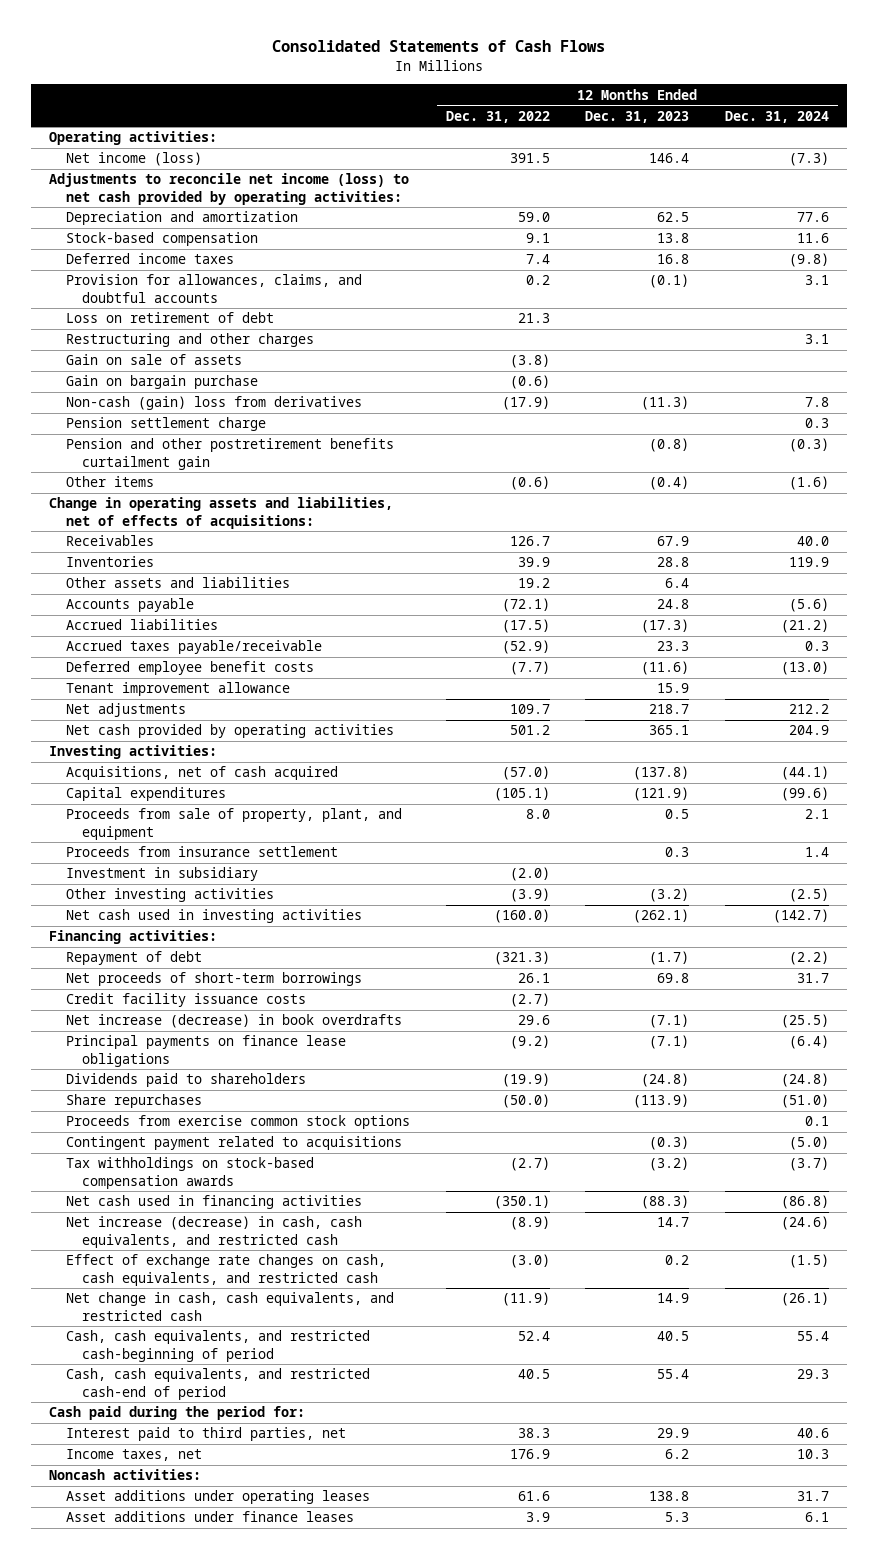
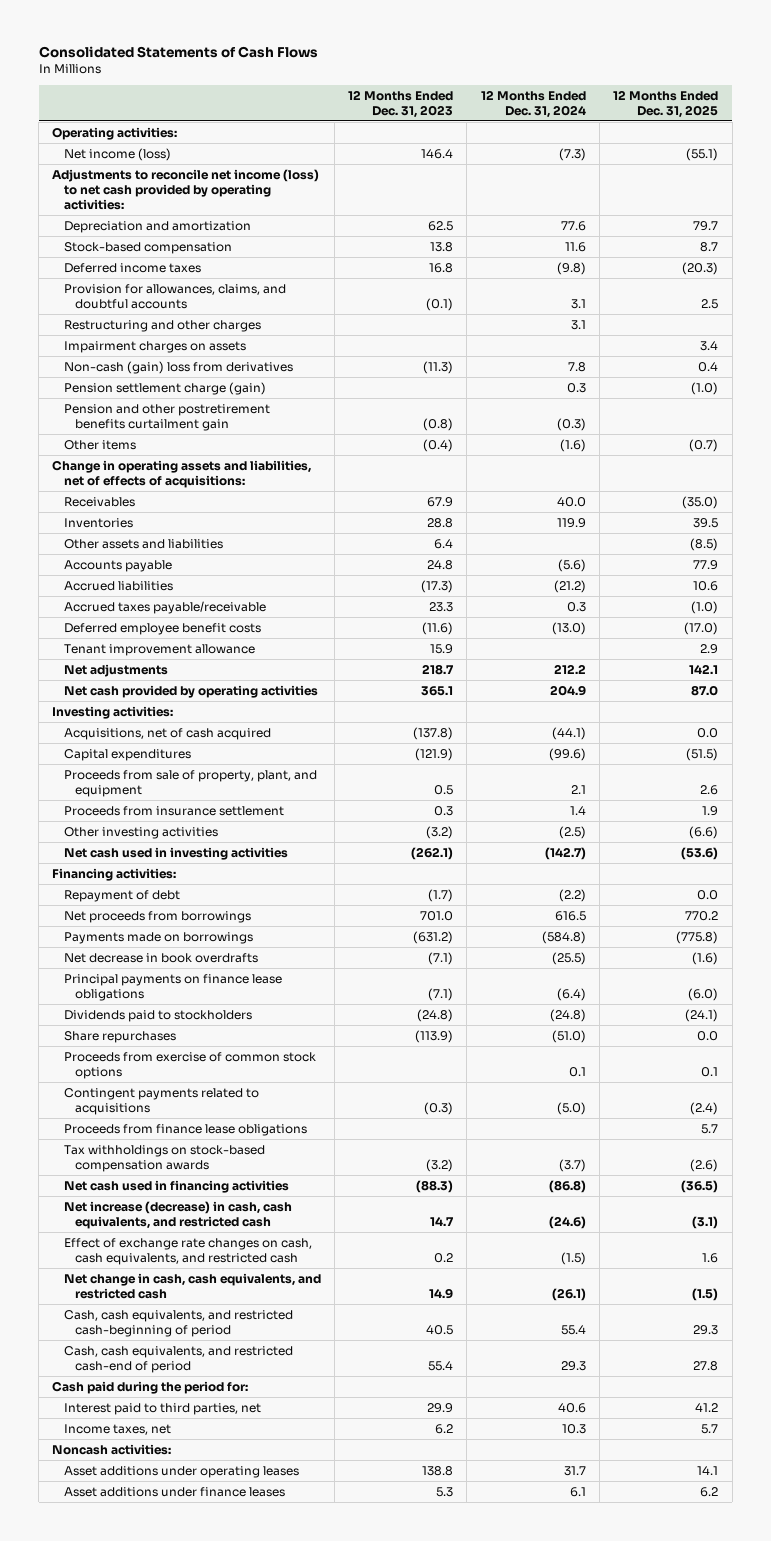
[445,110,550,123] Dec. 31, 2022 -> none
none -> [613,89,719,118] 12 Months Ended Dec. 31, 2025
[65,312,274,324] Loss on retirement of debt -> none
[65,354,242,366] Gain on sale of assets -> none
[65,375,258,390] Gain on bargain purchase -> none
none -> [63,340,246,353] Impairment charges on assets
[65,417,266,432] Pension settlement charge -> [63,381,266,395] Pension settlement charge (gain)
[65,867,258,882] Investment in subsidiary -> none
[65,972,362,987] Net proceeds of short-term borrowings -> none
[65,993,306,1008] Credit facility issuance costs -> none
none -> [63,910,251,923] Net proceeds from borrowings
none -> [63,931,253,944] Payments made on borrowings
[65,1014,402,1029] Net increase (decrease) in book overdrafts -> [63,952,258,963] Net decrease in book overdrafts
[65,1073,306,1088] Dividends paid to shareholders -> [63,1009,252,1022] Dividends paid to stockholders
[65,1115,410,1130] Proceeds from exercise common stock options -> [63,1051,316,1079] Proceeds from exercise of common stock options
[65,1136,402,1151] Contingent payment related to acquisitions -> [63,1087,259,1115] Contingent payments related to acquisitions
none -> [63,1123,307,1136] Proceeds from finance lease obligations

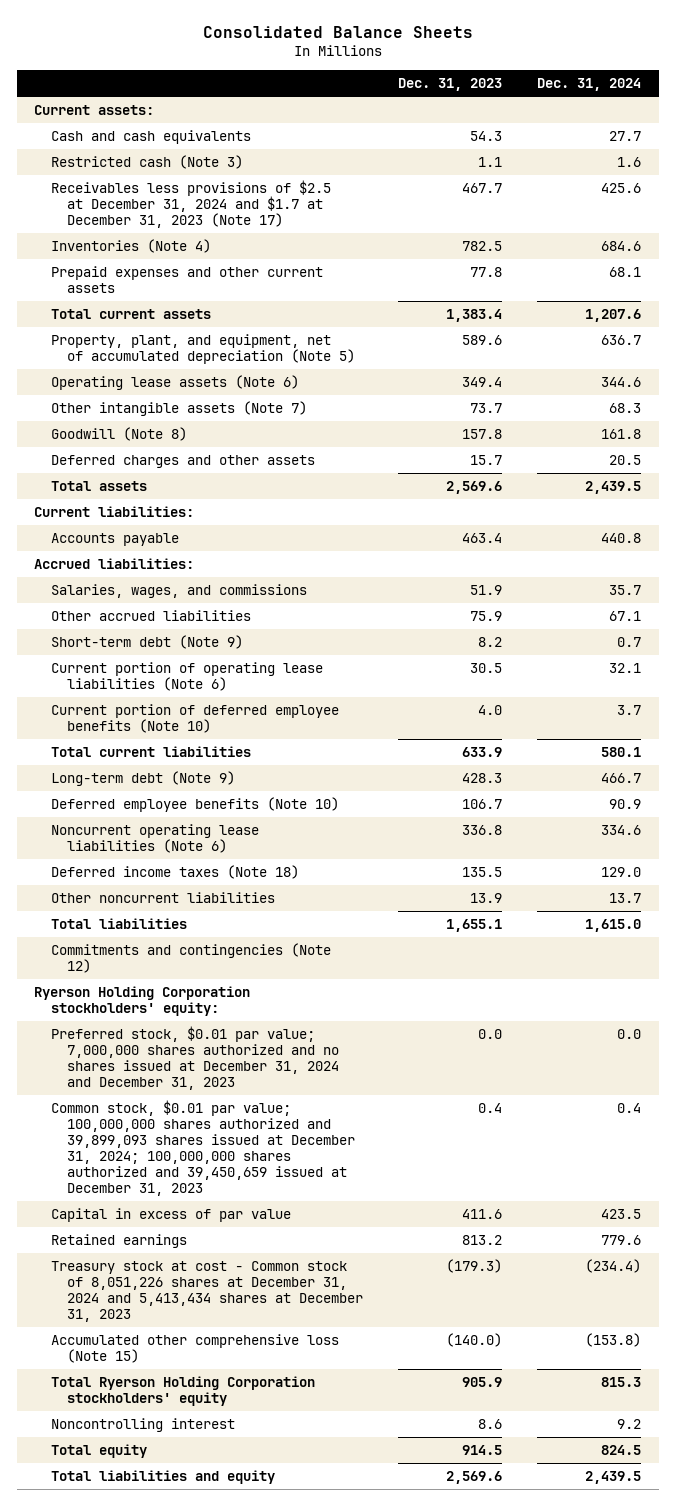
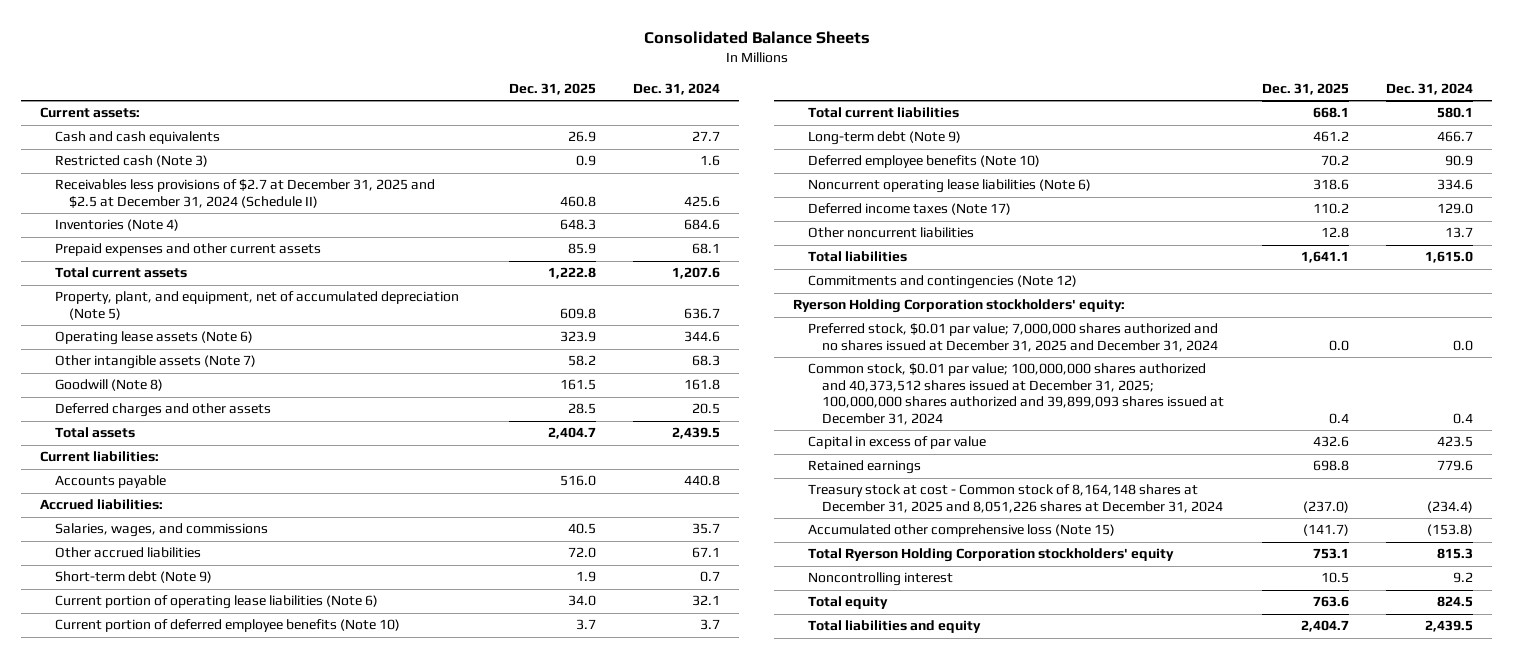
[398,77,503,91] Dec. 31, 2023 -> none
none -> [508,83,596,96] Dec. 31, 2025
[50,180,331,229] Receivables less provisions of $2.5 at December 31, 2024 and $1.7 at December 31, 2023 (Note 17) -> [54,179,435,208] Receivables less provisions of $2.7 at December 31, 2025 and $2.5 at December 31, 2024 (Schedule II)
[50,865,299,880] Deferred income taxes (Note 18) -> [807,203,1011,216] Deferred income taxes (Note 17)
[50,1026,340,1091] Preferred stock, $0.01 par value; 7,000,000 shares authorized and no shares issued at December 31, 2024 and December 31, 2023 -> [807,323,1219,352] Preferred stock, $0.01 par value; 7,000,000 shares authorized and no shares issued at December 31, 2025 and December 31, 2024
[50,1100,356,1197] Common stock, $0.01 par value; 100,000,000 shares authorized and 39,899,093 shares issued at December 31, 2024; 100,000,000 shares authorized and 39,450,659 issued at December 31, 2023 -> [807,363,1225,425] Common stock, $0.01 par value; 100,000,000 shares authorized and 40,373,512 shares issued at December 31, 2025; 100,000,000 shares authorized and 39,899,093 shares issued at December 31, 2024
[50,1261,364,1323] Treasury stock at cost - Common stock of 8,051,226 shares at December 31, 2024 and 5,413,434 shares at December 31, 2023 -> [807,484,1224,513] Treasury stock at cost - Common stock of 8,164,148 shares at December 31, 2025 and 8,051,226 shares at December 31, 2024

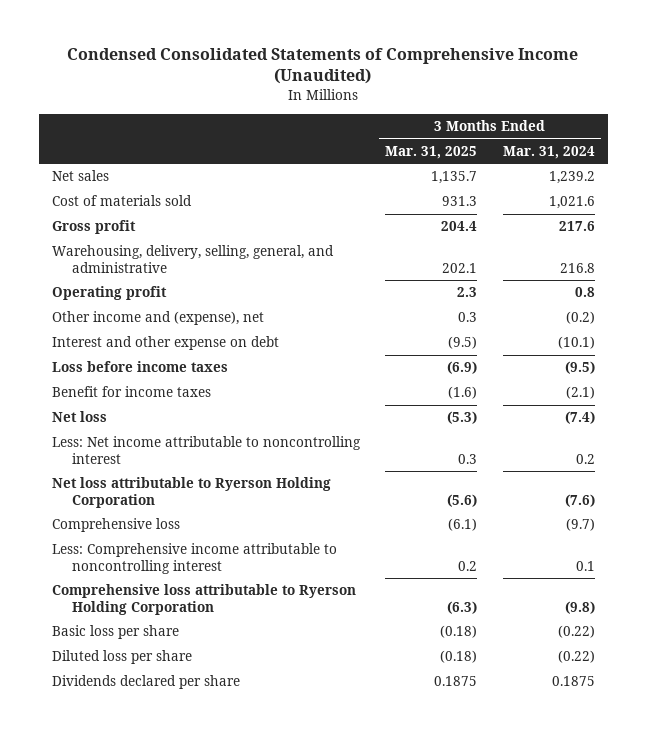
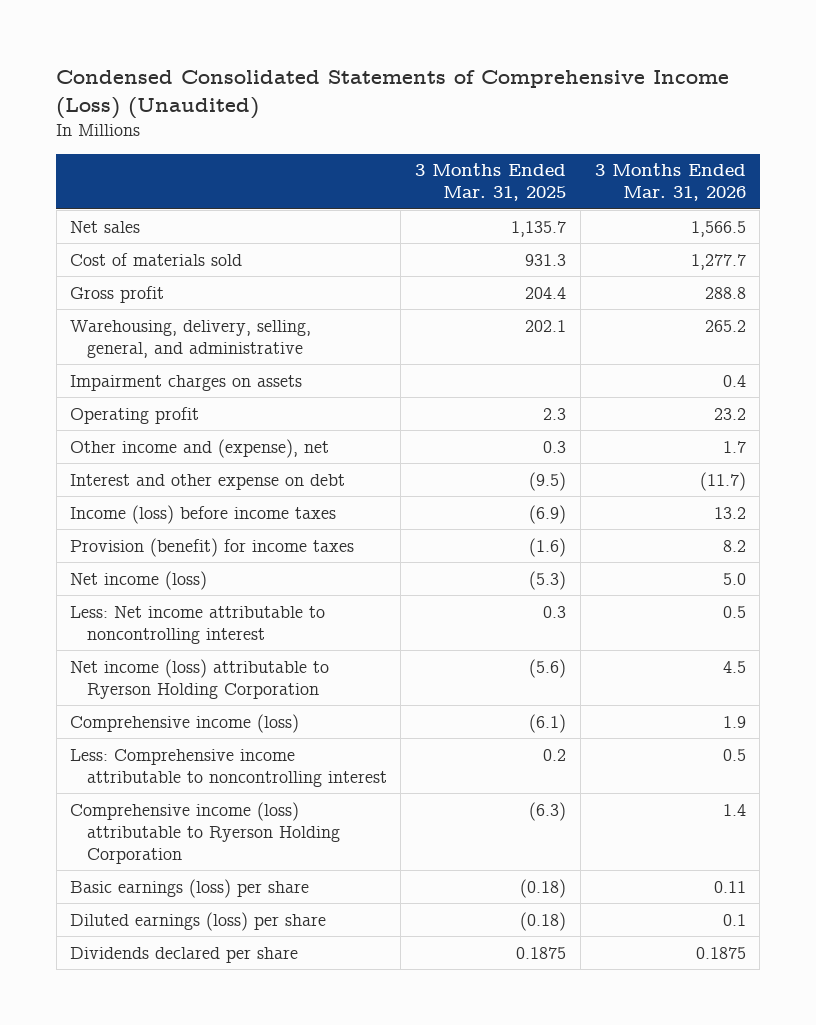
[67,48,579,85] Condensed Consolidated Statements of Comprehensive Income (Unaudited) -> [56,69,730,119] Condensed Consolidated Statements of Comprehensive Income (Loss) (Unaudited)
[502,145,595,159] Mar. 31, 2024 -> none
none -> [594,163,746,202] 3 Months Ended Mar. 31, 2026
none -> [70,374,303,391] Impairment charges on assets
[51,361,228,373] Loss before income taxes -> [70,504,337,524] Income (loss) before income taxes
[51,386,211,398] Benefit for income taxes -> [70,537,355,557] Provision (benefit) for income taxes
[51,411,107,423] Net loss -> [70,570,208,590] Net income (loss)
[51,477,331,508] Net loss attributable to Ryerson Holding Corporation -> [70,658,330,699] Net income (loss) attributable to Ryerson Holding Corporation
[51,518,180,533] Comprehensive loss -> [70,713,300,733] Comprehensive income (loss)
[51,584,356,615] Comprehensive loss attributable to Ryerson Holding Corporation -> [70,801,340,864] Comprehensive income (loss) attributable to Ryerson Holding Corporation
[51,625,179,640] Basic loss per share -> [70,878,310,898] Basic earnings (loss) per share
[51,650,192,665] Diluted loss per share -> [70,911,327,931] Diluted earnings (loss) per share

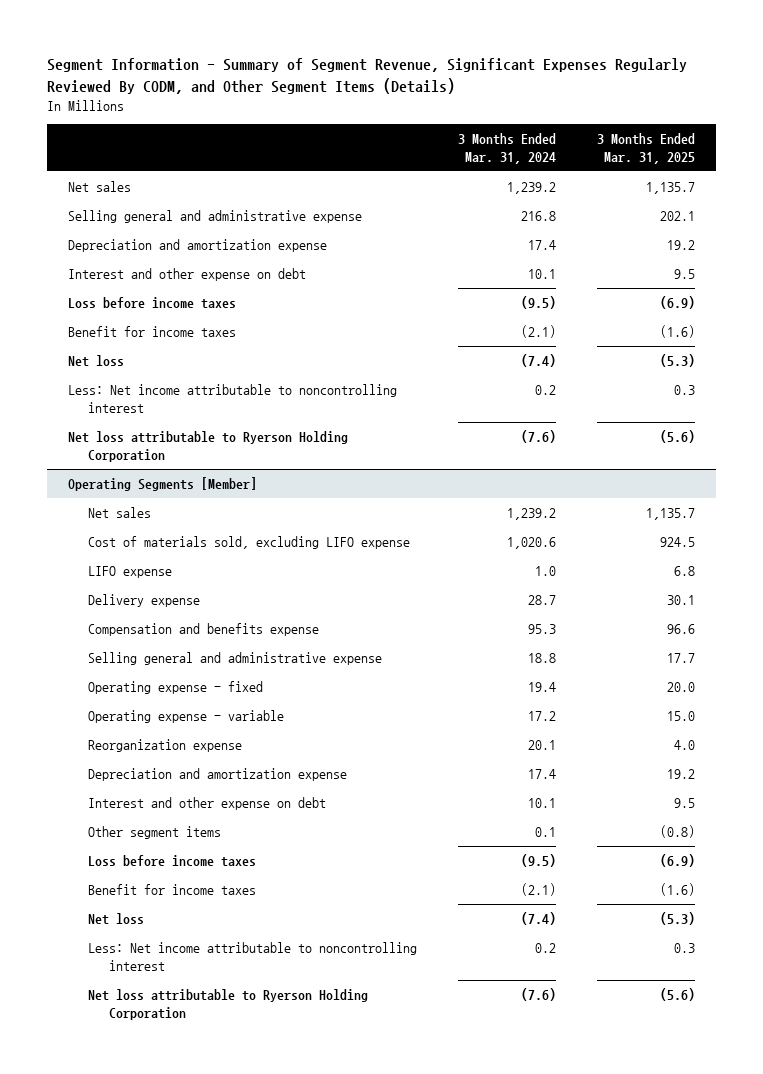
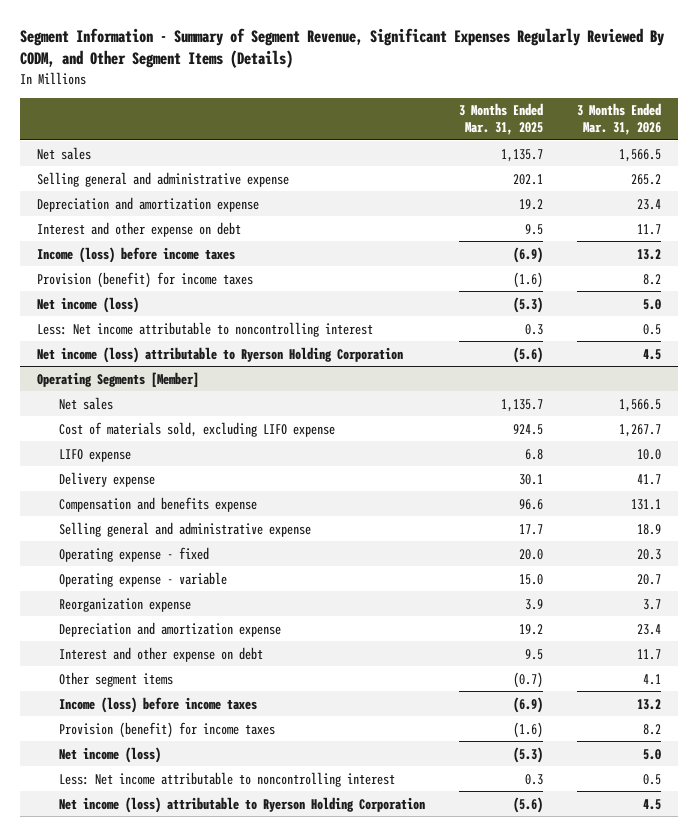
[458,133,557,165] 3 Months Ended Mar. 31, 2024 -> none
none -> [576,103,661,136] 3 Months Ended Mar. 31, 2026
[67,296,236,309] Loss before income taxes -> [37,246,236,263] Income (loss) before income taxes
[67,325,236,337] Benefit for income taxes -> [37,271,254,288] Provision (benefit) for income taxes
[67,354,124,367] Net loss -> [37,296,140,313] Net income (loss)
[67,430,348,462] Net loss attributable to Ryerson Holding Corporation -> [37,346,404,363] Net income (loss) attributable to Ryerson Holding Corporation
[674,739,696,750] 4.0 -> [524,598,543,610] 3.9
[660,824,696,838] (0.8) -> [512,671,543,688] (0.7)
[88,854,257,867] Loss before income taxes -> [59,696,258,713] Income (loss) before income taxes
[88,883,257,895] Benefit for income taxes -> [59,721,276,738] Provision (benefit) for income taxes
[88,912,145,925] Net loss -> [59,746,162,763] Net income (loss)
[88,988,369,1020] Net loss attributable to Ryerson Holding Corporation -> [59,796,426,813] Net income (loss) attributable to Ryerson Holding Corporation

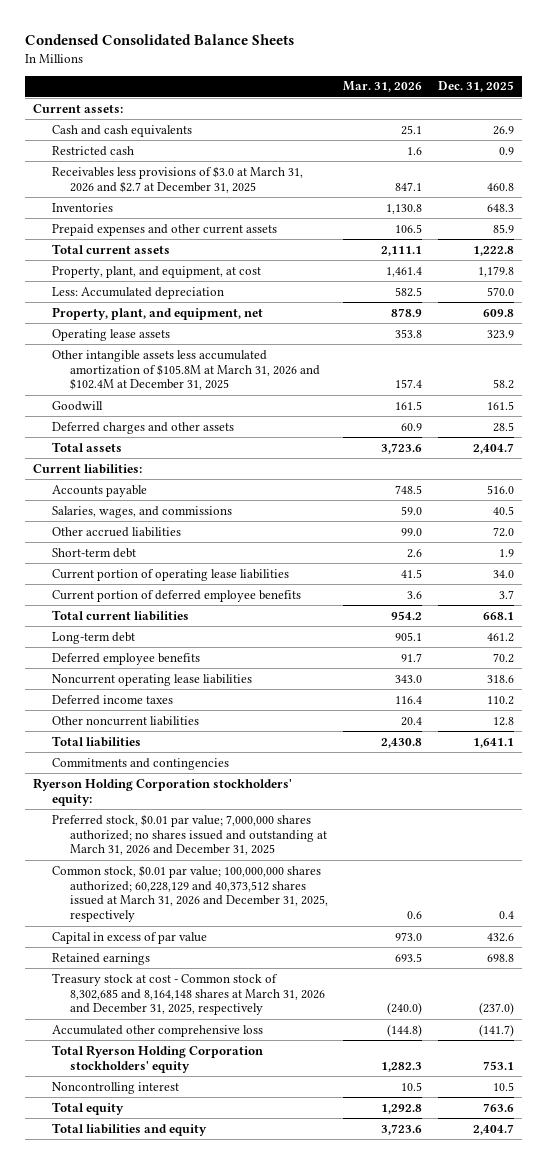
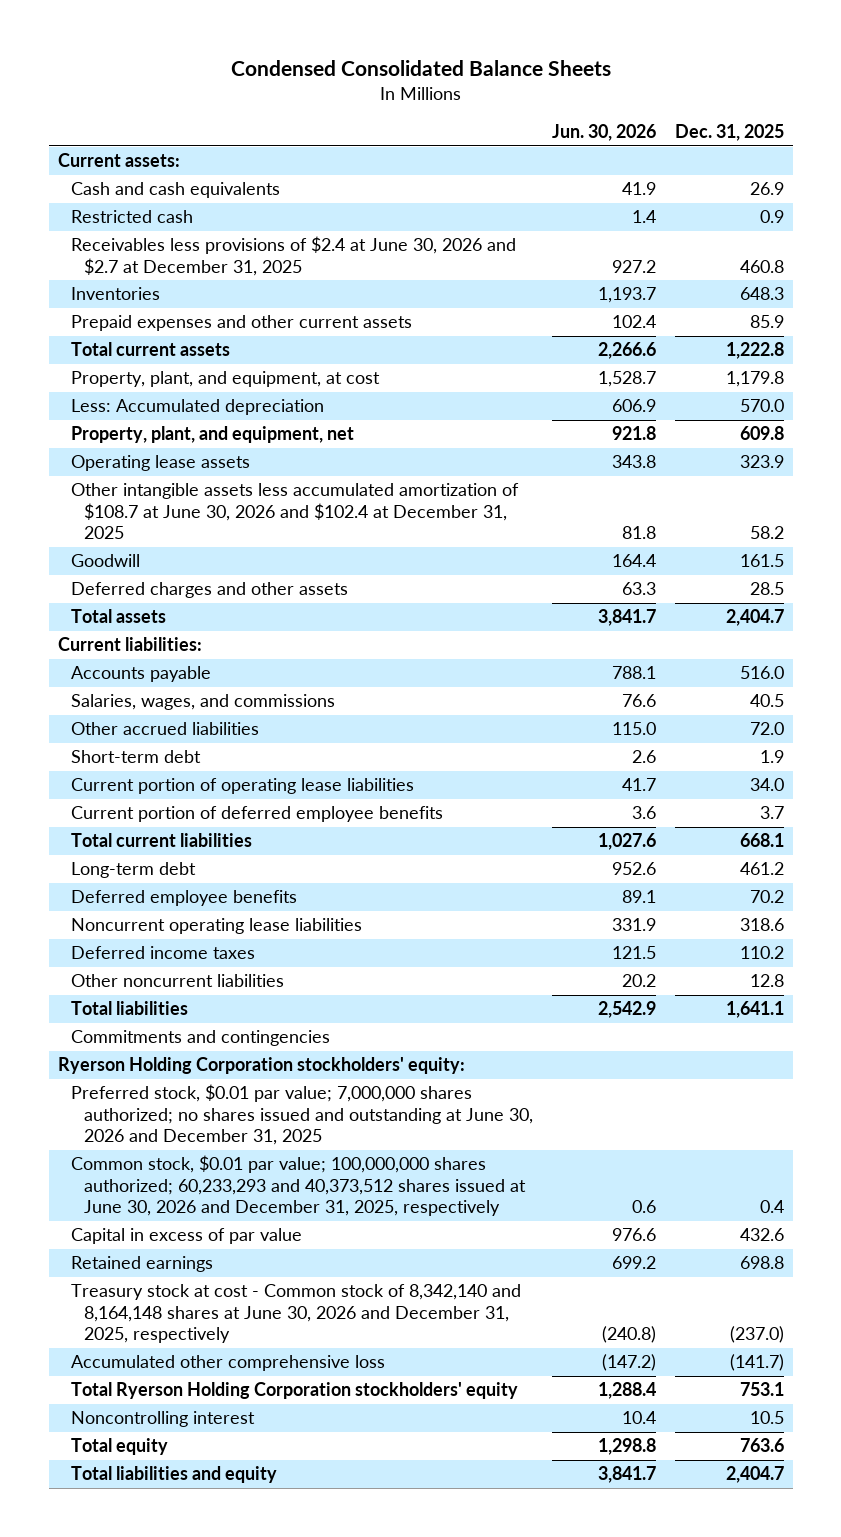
[343,81,423,93] Mar. 31, 2026 -> none
none -> [551,124,656,142] Jun. 30, 2026
[51,165,303,193] Receivables less provisions of $3.0 at March 31, 2026 and $2.7 at December 31, 2025 -> [71,236,517,276] Receivables less provisions of $2.4 at June 30, 2026 and $2.7 at December 31, 2025
[51,349,320,391] Other intangible assets less accumulated amortization of $105.8M at March 31, 2026 and $102.4M at December 31, 2025 -> [71,483,520,539] Other intangible assets less accumulated amortization of $108.7 at June 30, 2026 and $102.4 at December 31, 2025
[51,813,327,856] Preferred stock, $0.01 par value; 7,000,000 shares authorized; no shares issued and outstanding at March 31, 2026 and December 31, 2025 -> [71,1084,534,1145] Preferred stock, $0.01 par value; 7,000,000 shares authorized; no shares issued and outstanding at June 30, 2026 and December 31, 2025
[51,864,328,923] Common stock, $0.01 par value; 100,000,000 shares authorized; 60,228,129 and 40,373,512 shares issued at March 31, 2026 and December 31, 2025, respectively -> [71,1155,527,1216] Common stock, $0.01 par value; 100,000,000 shares authorized; 60,233,293 and 40,373,512 shares issued at June 30, 2026 and December 31, 2025, respectively
[51,972,325,1016] Treasury stock at cost - Common stock of 8,302,685 and 8,164,148 shares at March 31, 2026 and December 31, 2025, respectively -> [71,1284,522,1343] Treasury stock at cost - Common stock of 8,342,140 and 8,164,148 shares at June 30, 2026 and December 31, 2025, respectively

